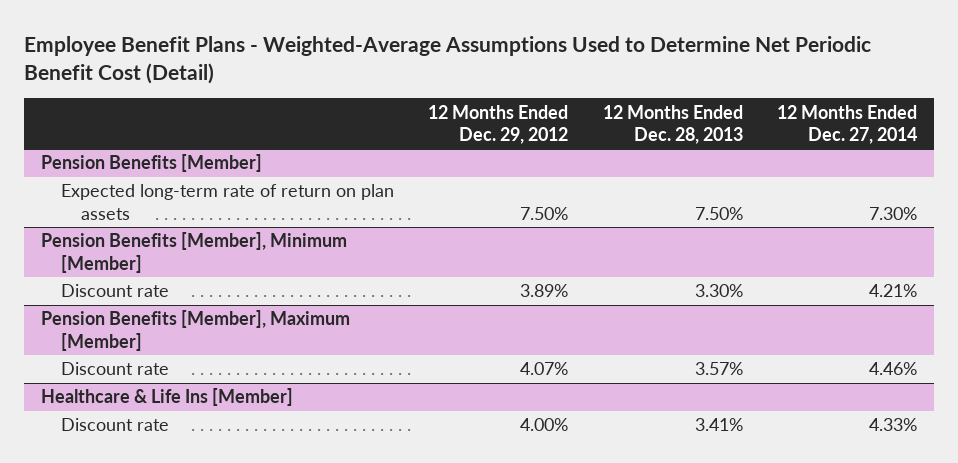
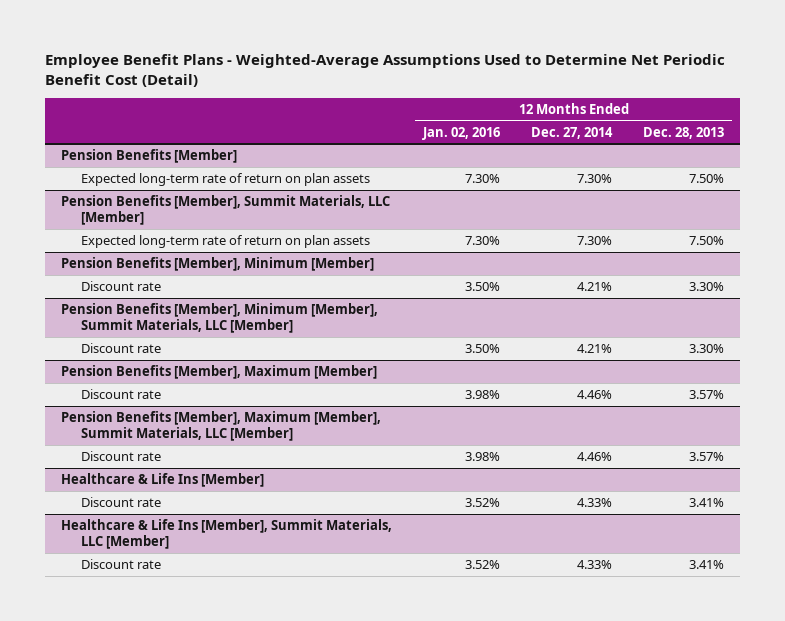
[428,104,569,144] 12 Months Ended Dec. 29, 2012 -> none
none -> [421,126,500,140] Jan. 02, 2016
none -> [60,194,390,226] Pension Benefits [Member], Summit Materials, LLC [Member]
none -> [81,234,371,248] Expected long-term rate of return on plan assets
none -> [60,302,378,334] Pension Benefits [Member], Minimum [Member], Summit Materials, LLC [Member]
none -> [81,342,162,353] Discount rate
none -> [60,410,381,442] Pension Benefits [Member], Maximum [Member], Summit Materials, LLC [Member]
none -> [81,450,162,461] Discount rate
none -> [60,518,392,550] Healthcare & Life Ins [Member], Summit Materials, LLC [Member]
none -> [81,558,162,569] Discount rate

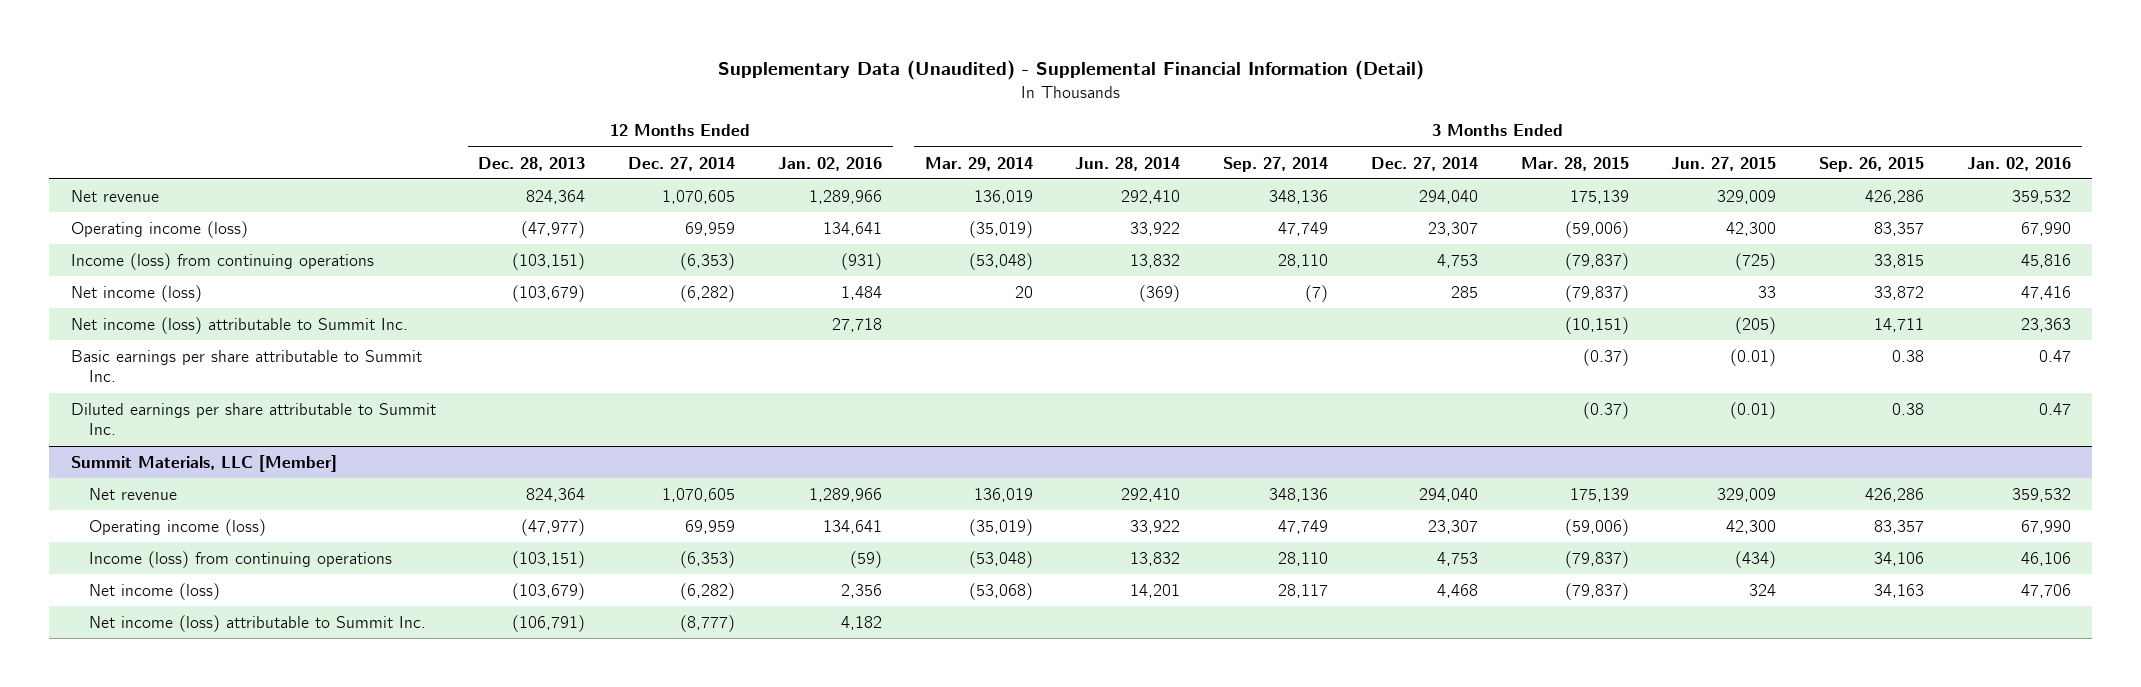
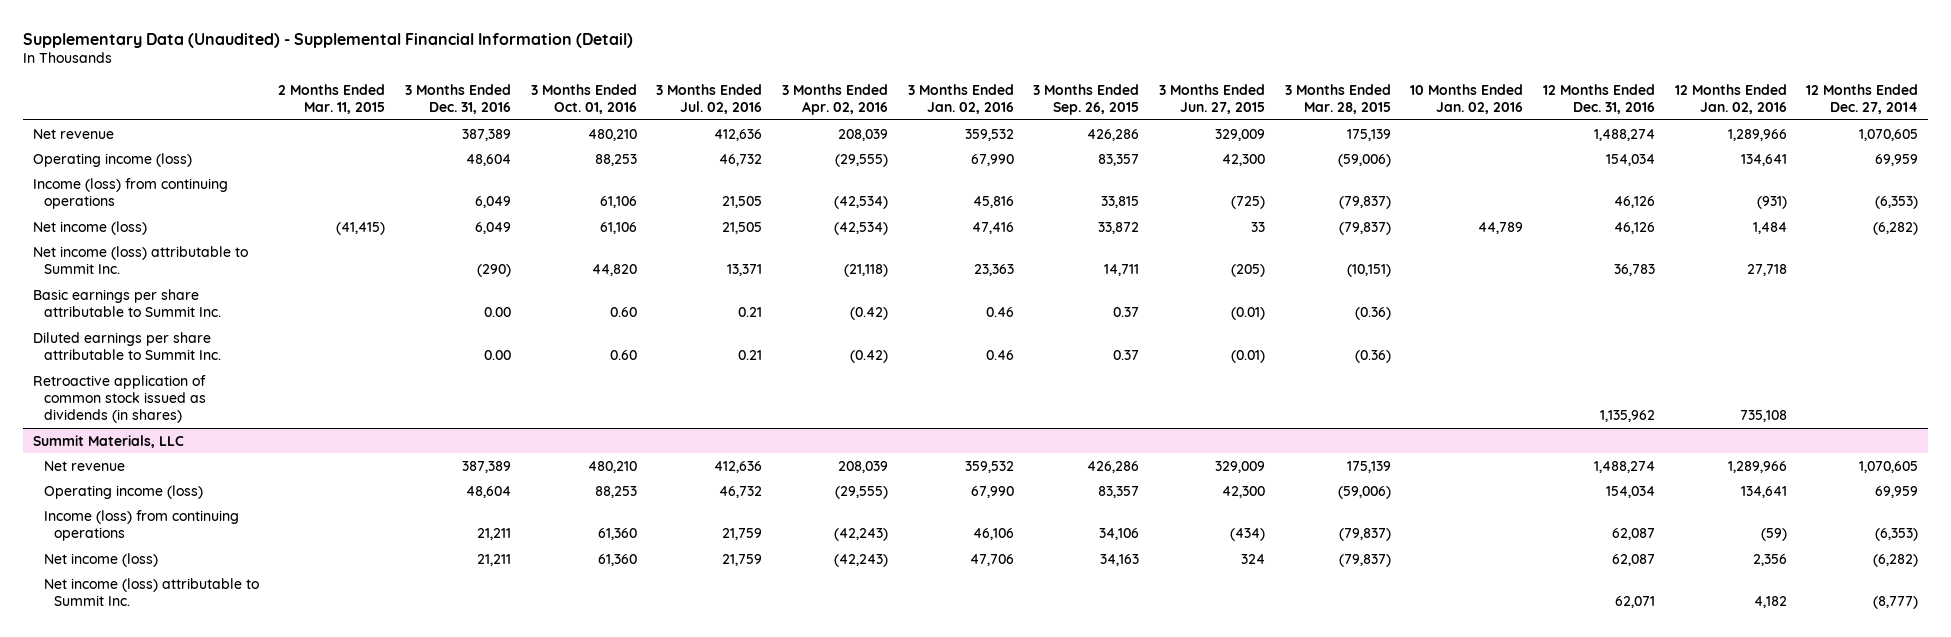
[478,156,586,171] Dec. 28, 2013 -> none
[924,156,1033,171] Mar. 29, 2014 -> none
[1075,156,1181,171] Jun. 28, 2014 -> none
[1223,156,1329,172] Sep. 27, 2014 -> none
[1370,156,1478,171] Dec. 27, 2014 -> none
none -> [278,83,386,114] 2 Months Ended Mar. 11, 2015
none -> [405,83,512,114] 3 Months Ended Dec. 31, 2016
none -> [530,83,637,114] 3 Months Ended Oct. 01, 2016
none -> [656,83,763,114] 3 Months Ended Jul. 02, 2016
none -> [782,83,889,115] 3 Months Ended Apr. 02, 2016
none -> [1410,83,1524,114] 10 Months Ended Jan. 02, 2016
none -> [1542,83,1655,114] 12 Months Ended Dec. 31, 2016
[1582,348,1629,366] (0.37) -> [1354,306,1391,320] (0.36)
[1892,349,1925,362] 0.38 -> [1113,306,1140,317] 0.37
[2038,349,2071,362] 0.47 -> [985,306,1014,317] 0.46
[1582,401,1629,419] (0.37) -> [1354,349,1391,363] (0.36)
[1892,402,1925,415] 0.38 -> [1113,349,1140,360] 0.37
[2038,402,2071,415] 0.47 -> [985,349,1014,360] 0.46
none -> [33,374,207,424] Retroactive application of common stock issued as dividends (in shares)
[70,454,337,472] Summit Materials, LLC [Member] -> [33,434,185,448] Summit Materials, LLC

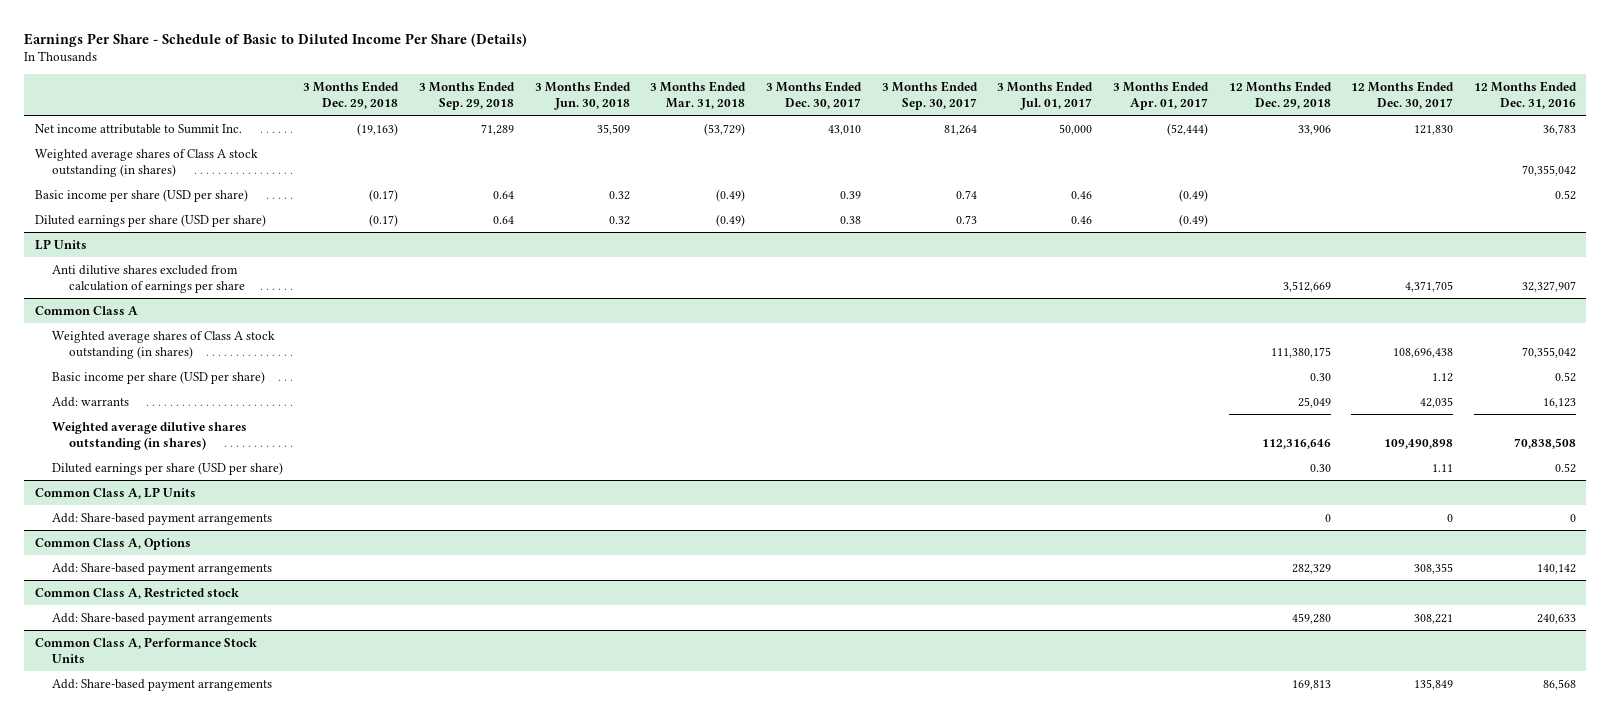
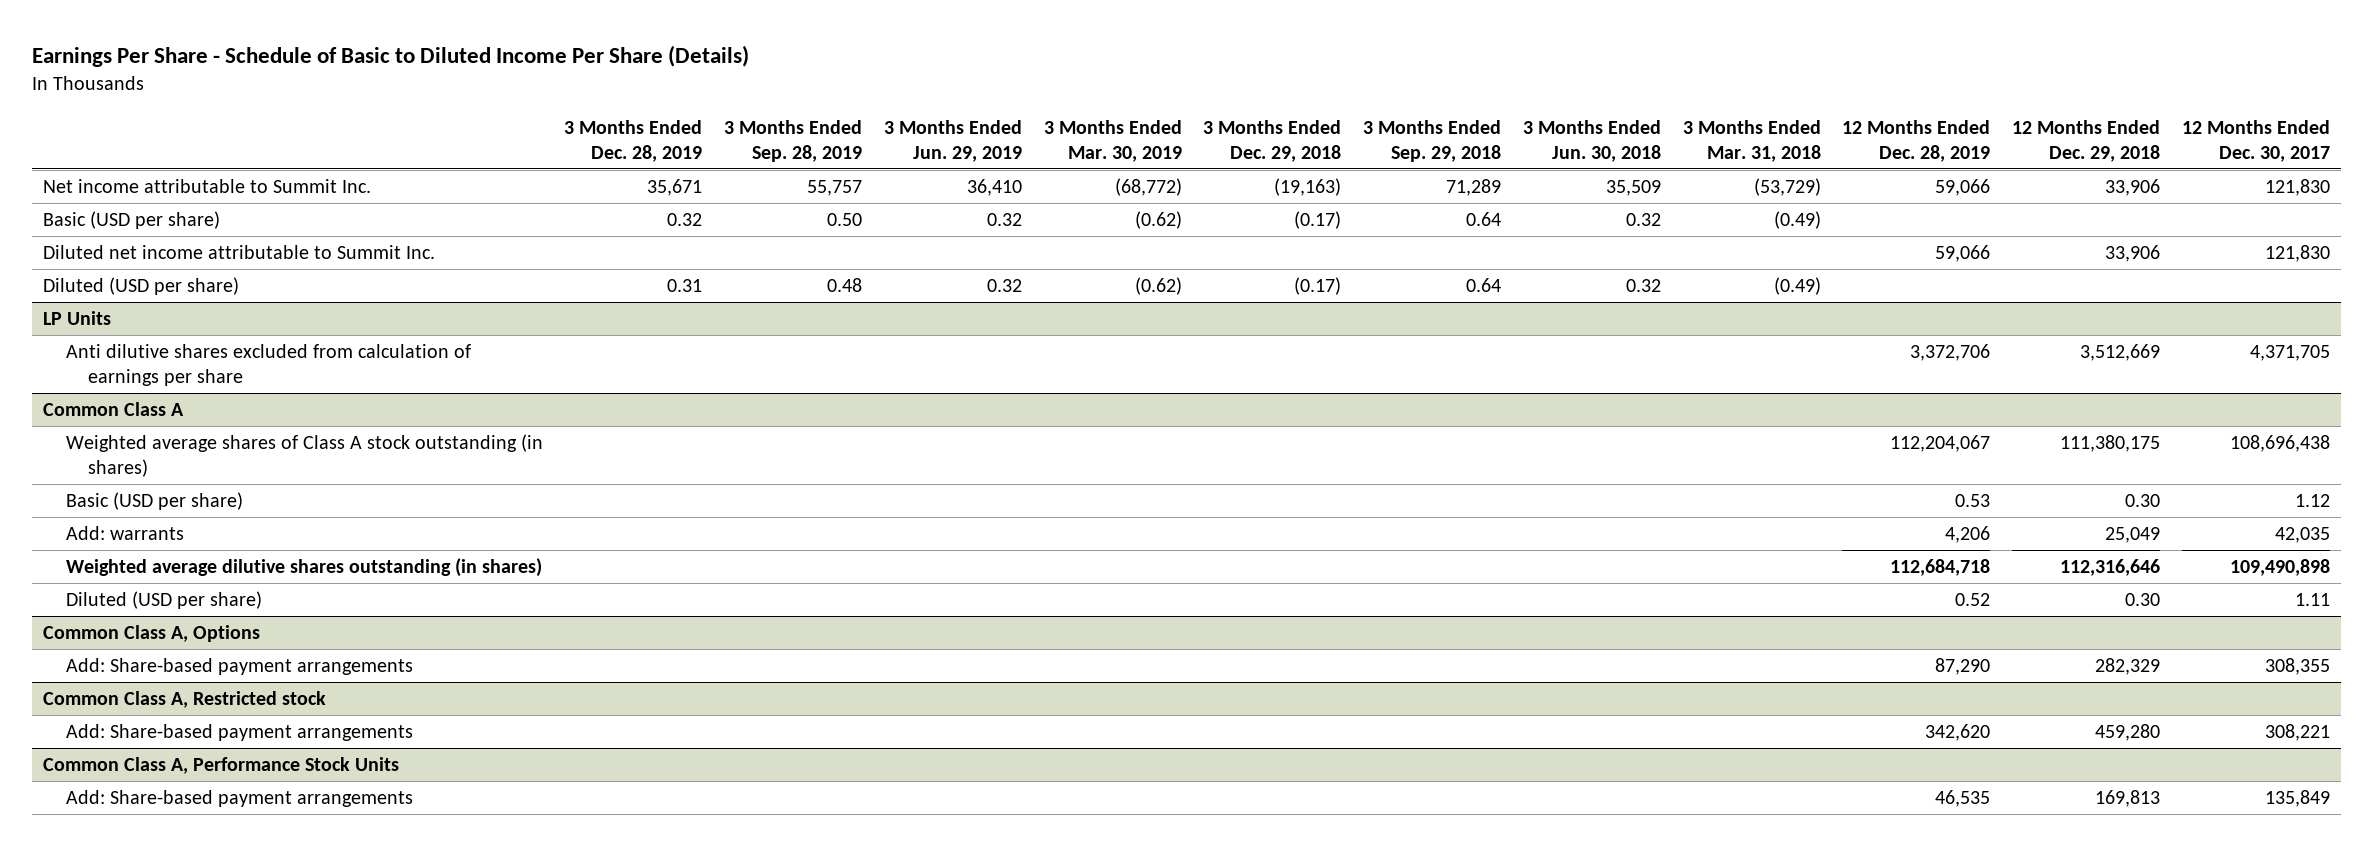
[765,80,862,109] 3 Months Ended Dec. 30, 2017 -> none
[881,80,978,110] 3 Months Ended Sep. 30, 2017 -> none
[997,80,1094,110] 3 Months Ended Jul. 01, 2017 -> none
[1113,80,1210,110] 3 Months Ended Apr. 01, 2017 -> none
[1474,80,1578,109] 12 Months Ended Dec. 31, 2016 -> none
none -> [564,119,703,162] 3 Months Ended Dec. 28, 2019
none -> [724,119,863,162] 3 Months Ended Sep. 28, 2019
none -> [883,119,1022,162] 3 Months Ended Jun. 29, 2019
none -> [1043,119,1182,162] 3 Months Ended Mar. 30, 2019
none -> [1842,119,1991,162] 12 Months Ended Dec. 28, 2019
[34,148,258,177] Weighted average shares of Class A stock outstanding (in shares) -> none
[34,188,248,202] Basic income per share (USD per share) -> [42,211,220,230] Basic (USD per share)
none -> [42,245,435,260] Diluted net income attributable to Summit Inc.
[34,213,266,227] Diluted earnings per share (USD per share) -> [42,277,239,296] Diluted (USD per share)
[51,370,265,384] Basic income per share (USD per share) -> [65,492,243,511] Basic (USD per share)
[34,486,196,499] Common Class A, LP Units -> none
[51,512,272,525] Add: Share-based payment arrangements -> none
[51,461,283,475] Diluted earnings per share (USD per share) -> [65,591,262,610] Diluted (USD per share)

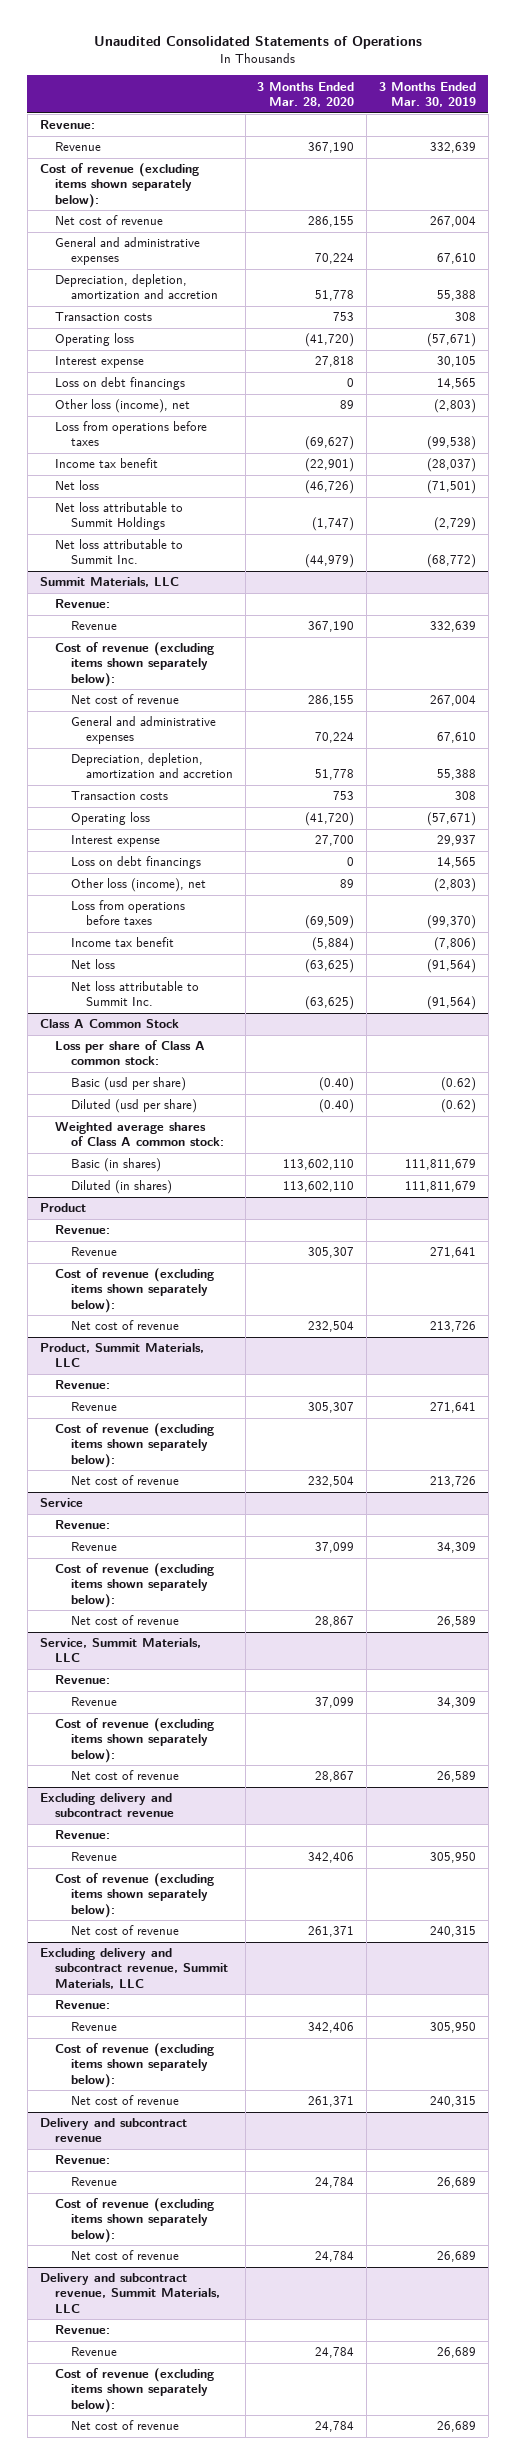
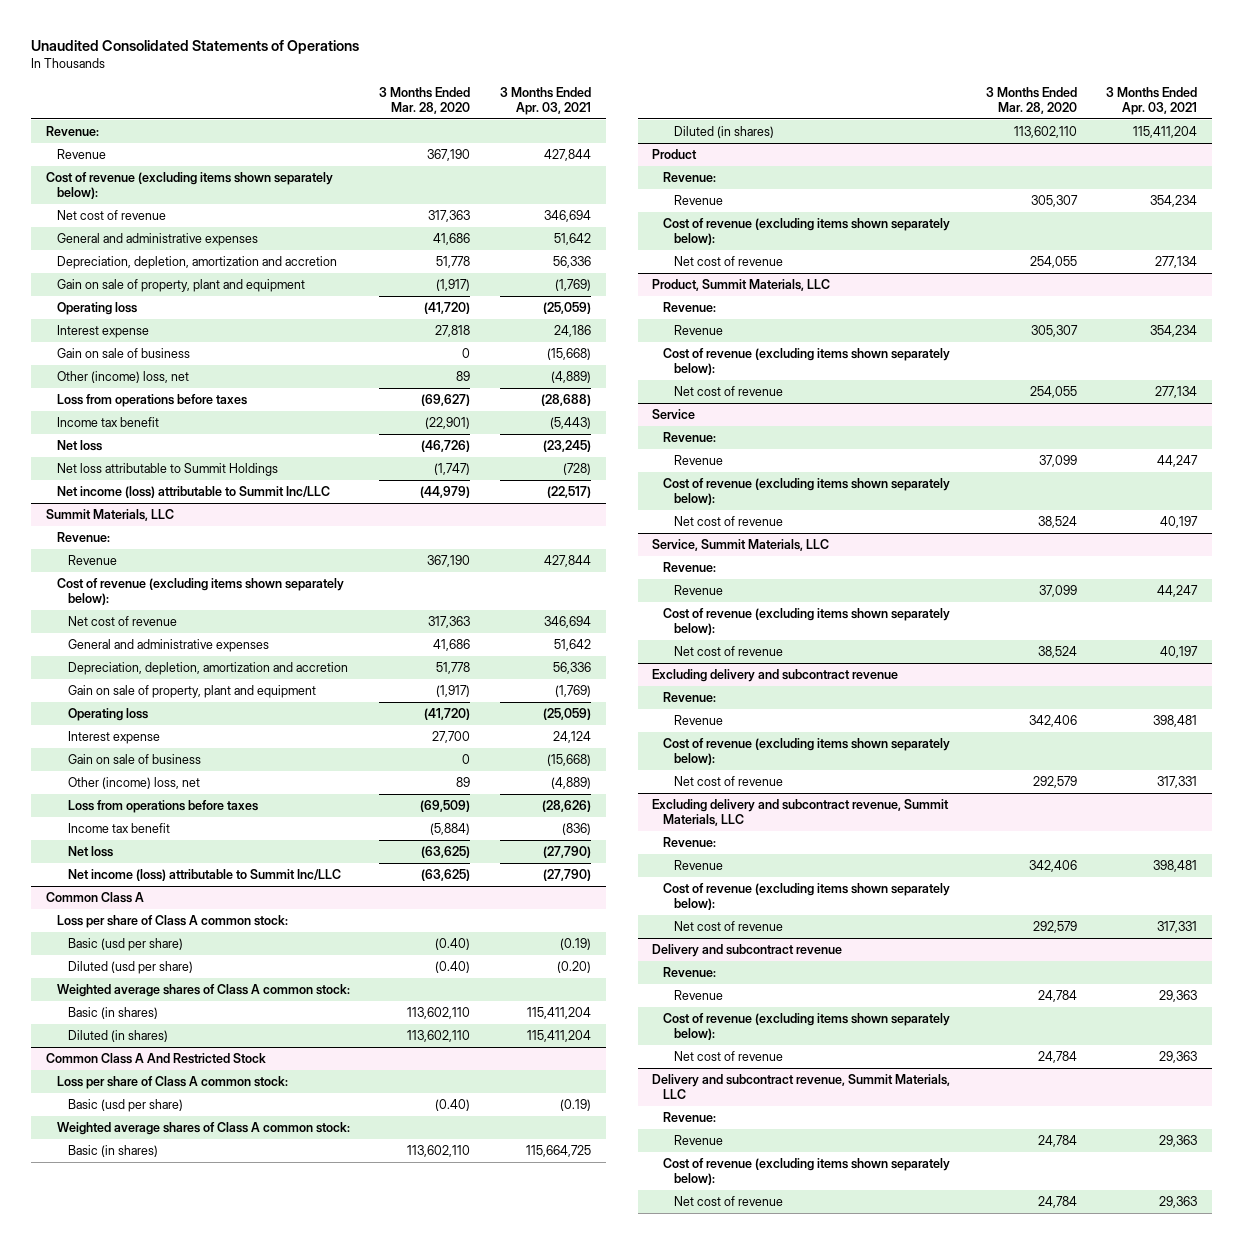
[378,81,476,107] 3 Months Ended Mar. 30, 2019 -> none
none -> [500,87,592,116] 3 Months Ended Apr. 03, 2021
[308,216,355,228] 286,155 -> [428,210,471,223] 317,363
[315,253,355,265] 70,224 -> [433,233,471,246] 41,686
[55,312,153,322] Transaction costs -> none
none -> [56,279,305,293] Gain on sale of property, plant and equipment
[55,377,186,391] Loss on debt financings -> none
none -> [56,348,190,359] Gain on sale of business
[55,399,191,414] Other loss (income), net -> [56,371,189,384] Other (income) loss, net
[55,539,184,565] Net loss attributable to Summit Inc. -> [56,486,330,499] Net income (loss) attributable to Summit Inc/LLC
[308,695,355,707] 286,155 -> [428,616,471,629] 317,363
[315,732,355,744] 70,224 -> [433,639,471,652] 41,686
[70,791,168,801] Transaction costs -> none
none -> [67,685,316,699] Gain on sale of property, plant and equipment
[70,856,201,870] Loss on debt financings -> none
none -> [67,754,201,765] Gain on sale of business
[70,878,206,893] Other loss (income), net -> [67,777,200,790] Other (income) loss, net
[70,981,199,1007] Net loss attributable to Summit Inc. -> [67,869,341,882] Net income (loss) attributable to Summit Inc/LLC
[39,1019,179,1029] Class A Common Stock -> [46,892,145,904] Common Class A
none -> [46,1053,267,1065] Common Class A And Restricted Stock
none -> [56,1076,288,1090] Loss per share of Class A common stock:
none -> [67,1099,183,1113] Basic (usd per share)
none -> [56,1122,350,1136] Weighted average shares of Class A common stock:
none -> [67,1145,158,1158] Basic (in shares)
none -> [674,126,775,139] Diluted (in shares)
[308,1321,355,1333] 232,504 -> [1029,256,1077,269] 254,055
[308,1476,355,1488] 232,504 -> [1029,386,1077,399] 254,055
[315,1616,355,1628] 28,867 -> [1037,516,1077,529] 38,524
[315,1771,355,1783] 28,867 -> [1037,646,1077,659] 38,524
[308,1926,355,1938] 261,371 -> [1032,776,1077,789] 292,579
[308,2096,355,2108] 261,371 -> [1032,921,1077,934] 292,579

